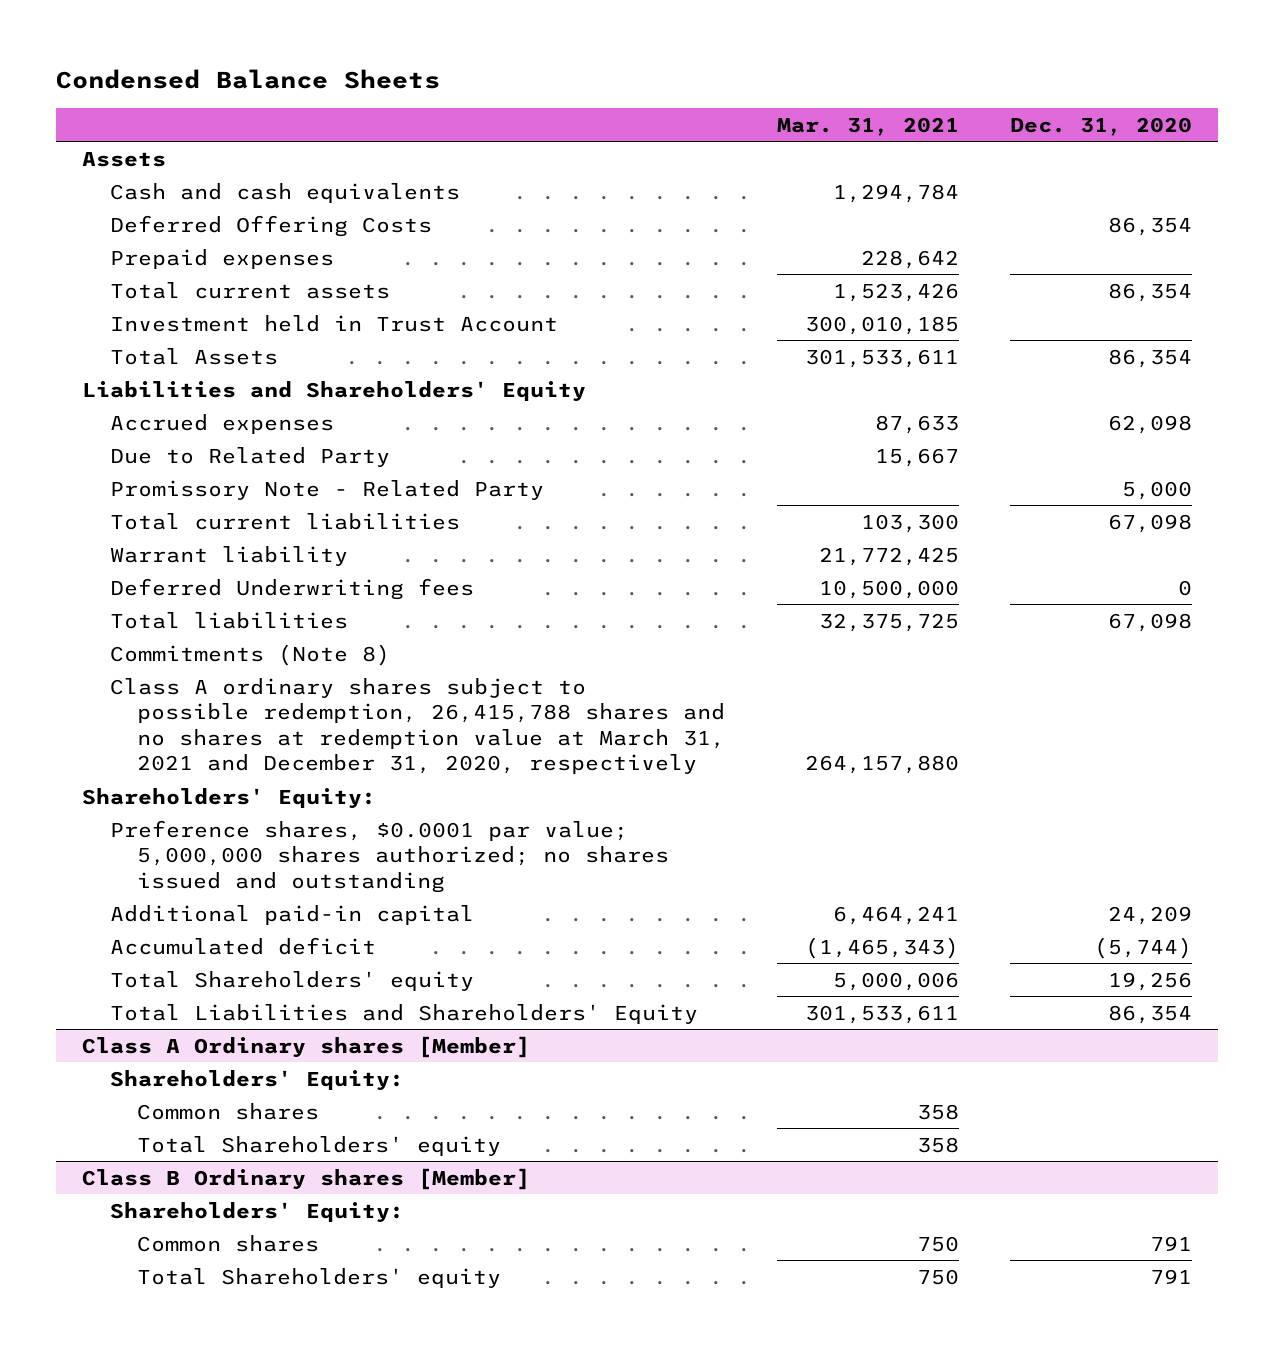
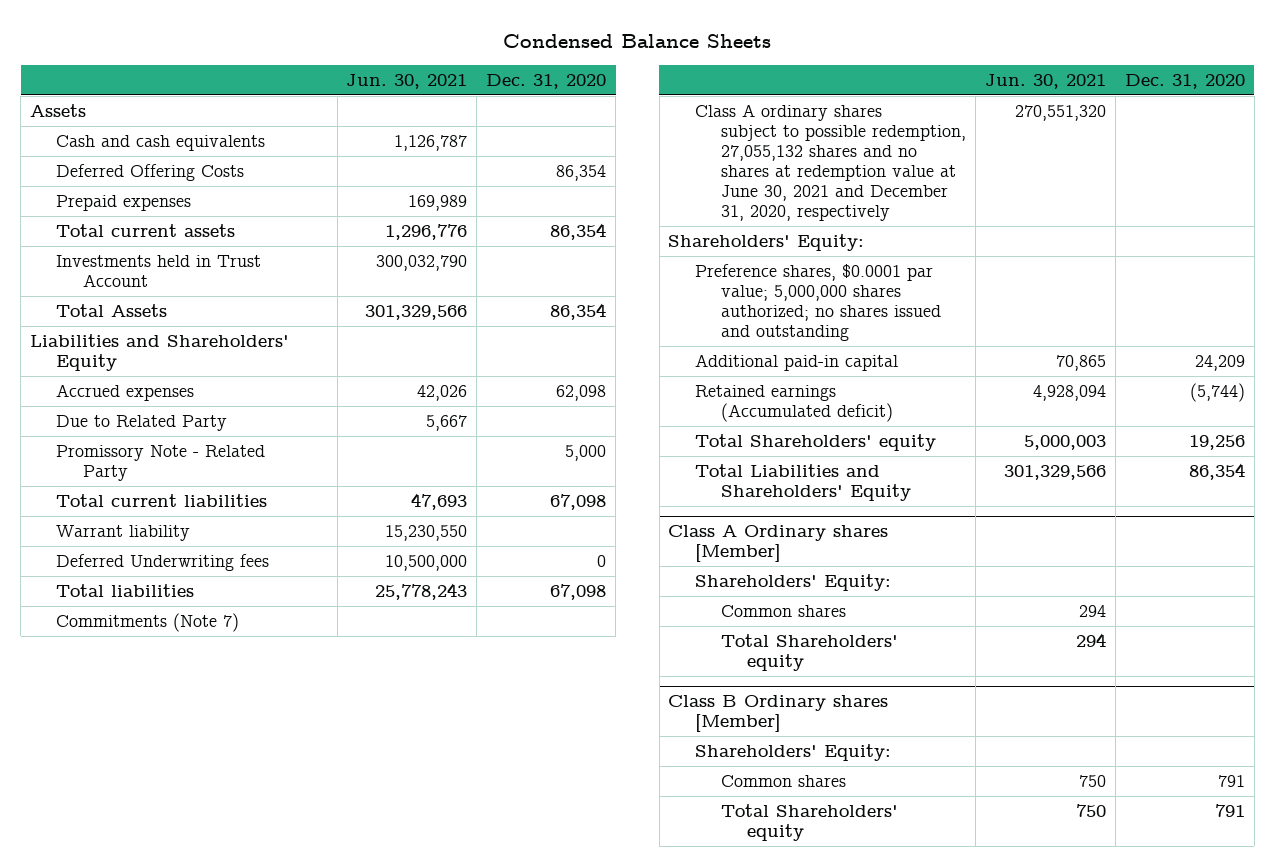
[776,116,959,136] Mar. 31, 2021 -> none
none -> [346,73,468,89] Jun. 30, 2021
[109,314,558,332] Investment held in Trust Account -> [56,254,262,287] Investments held in Trust Account
[109,643,390,666] Commitments (Note 8) -> [56,612,240,632] Commitments (Note 7)
[109,677,725,775] Class A ordinary shares subject to possible redemption, 26,415,788 shares and no shares at redemption value at March 31, 2021 and December 31, 2020, respectively -> [694,103,966,222] Class A ordinary shares subject to possible redemption, 27,055,132 shares and no shares at redemption value at June 30, 2021 and December 31, 2020, respectively
[109,936,376,955] Accumulated deficit -> [694,384,893,422] Retained earnings (Accumulated deficit)

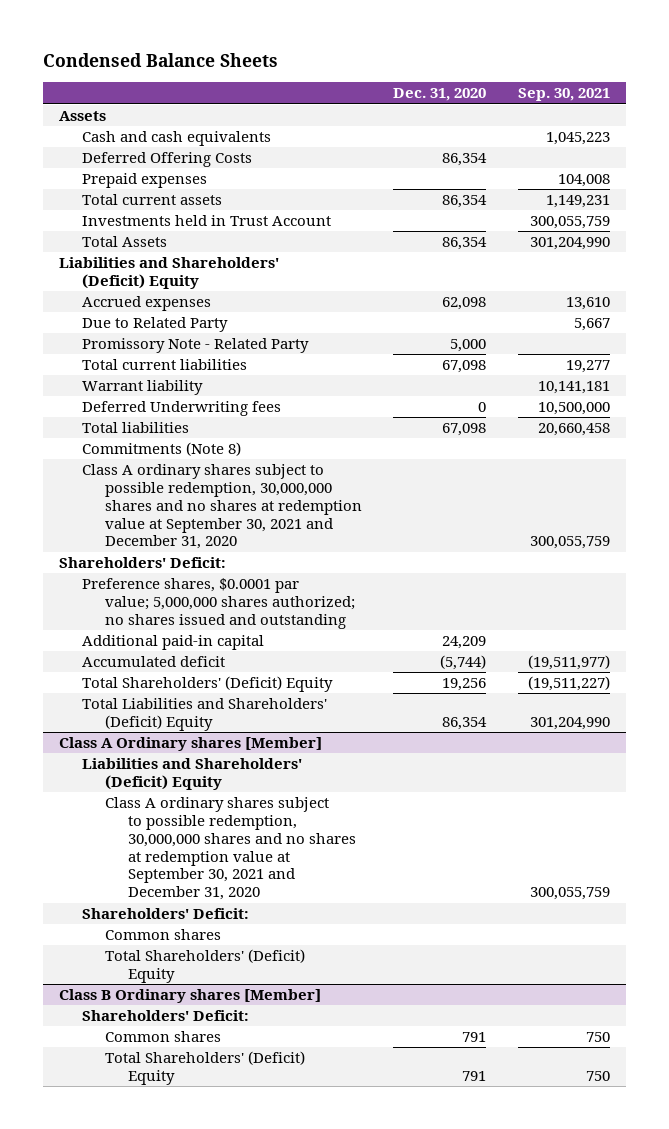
[346,73,468,89] Jun. 30, 2021 -> none
none -> [518,88,611,102] Sep. 30, 2021
[30,333,290,371] Liabilities and Shareholders' Equity -> [58,257,279,290] Liabilities and Shareholders' (Deficit) Equity
[56,612,240,632] Commitments (Note 7) -> [81,442,241,457] Commitments (Note 8)
[694,103,966,222] Class A ordinary shares subject to possible redemption, 27,055,132 shares and no shares at redemption value at June 30, 2021 and December 31, 2020, respectively -> [81,464,362,550] Class A ordinary shares subject to possible redemption, 30,000,000 shares and no shares at redemption value at September 30, 2021 and December 31, 2020
[668,233,865,251] Shareholders' Equity: -> [58,557,226,569] Shareholders' Deficit:
[694,384,893,422] Retained earnings (Accumulated deficit) -> [81,656,225,668] Accumulated deficit
[694,433,936,451] Total Shareholders' equity -> [81,676,333,693] Total Shareholders' (Deficit) Equity
[694,463,911,501] Total Liabilities and Shareholders' Equity -> [81,698,327,732] Total Liabilities and Shareholders' (Deficit) Equity
none -> [81,758,302,791] Liabilities and Shareholders' (Deficit) Equity
none -> [104,797,356,901] Class A ordinary shares subject to possible redemption, 30,000,000 shares and no shares at redemption value at September 30, 2021 and December 31, 2020
[694,573,891,591] Shareholders' Equity: -> [81,908,249,920] Shareholders' Deficit:
[720,633,898,671] Total Shareholders' equity -> [104,949,305,984] Total Shareholders' (Deficit) Equity
[694,743,891,761] Shareholders' Equity: -> [81,1010,249,1022] Shareholders' Deficit:
[720,803,898,841] Total Shareholders' equity -> [104,1051,305,1086] Total Shareholders' (Deficit) Equity

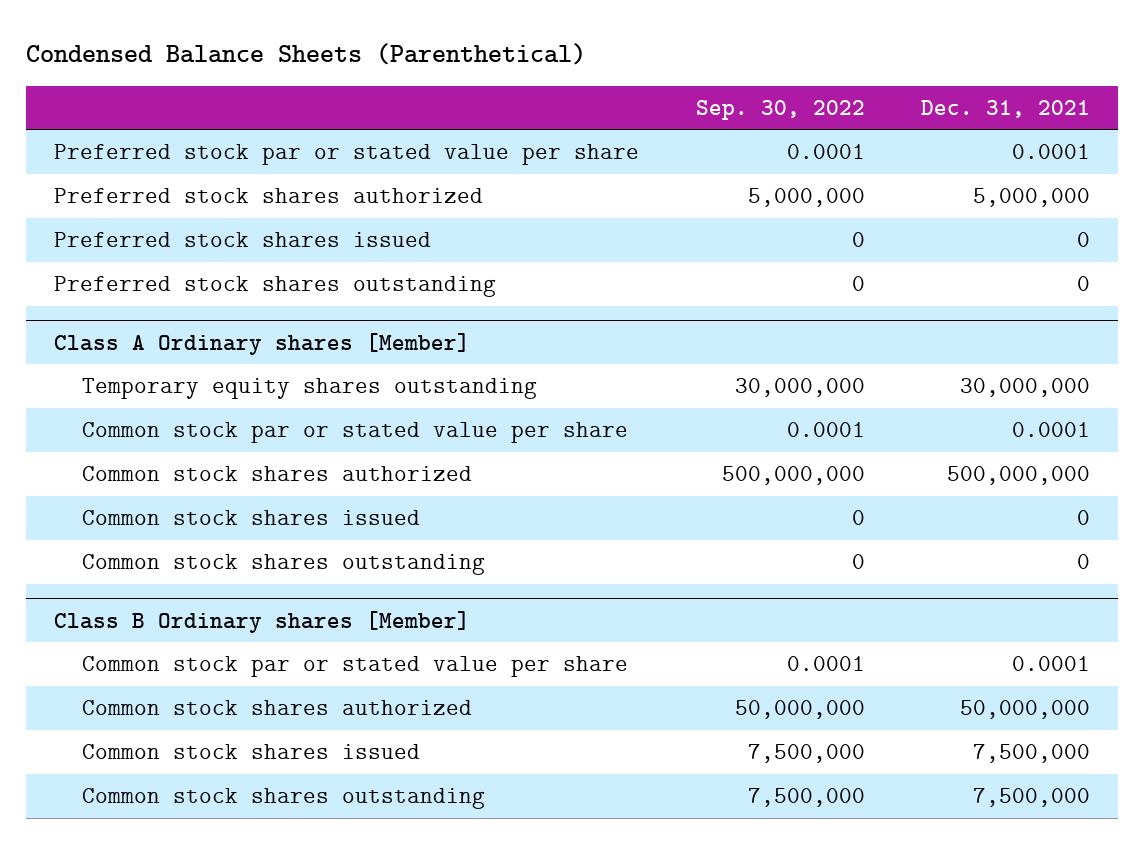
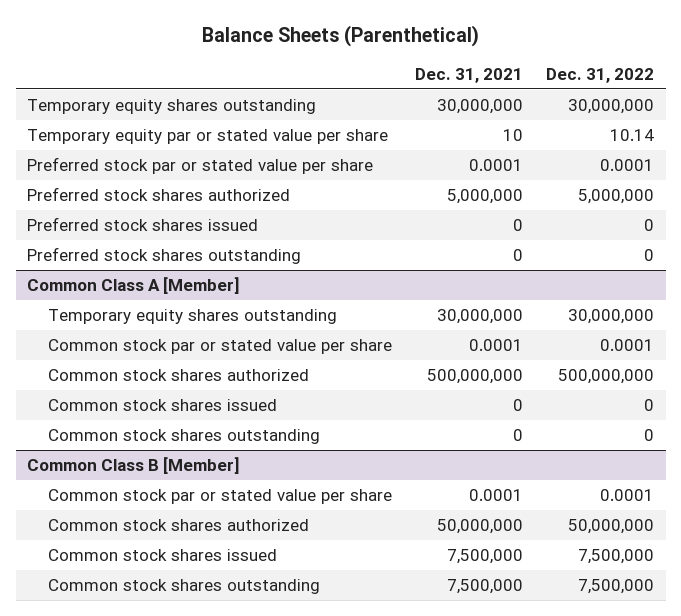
[25,43,586,66] Condensed Balance Sheets (Parenthetical) -> [201,25,479,48] Balance Sheets (Parenthetical)
[695,99,865,120] Sep. 30, 2022 -> none
none -> [545,68,654,84] Dec. 31, 2022
none -> [27,98,317,114] Temporary equity shares outstanding
none -> [27,128,389,144] Temporary equity par or stated value per share
[54,332,471,355] Class A Ordinary shares [Member] -> [27,276,241,294] Common Class A [Member]
[54,610,471,633] Class B Ordinary shares [Member] -> [27,456,241,474] Common Class B [Member]

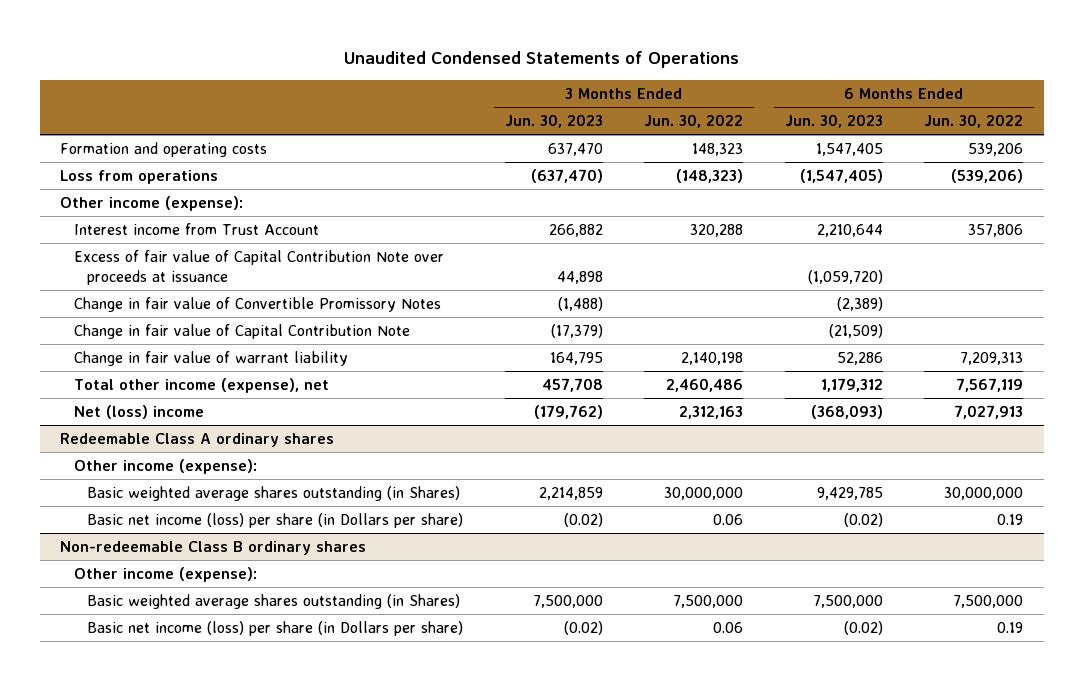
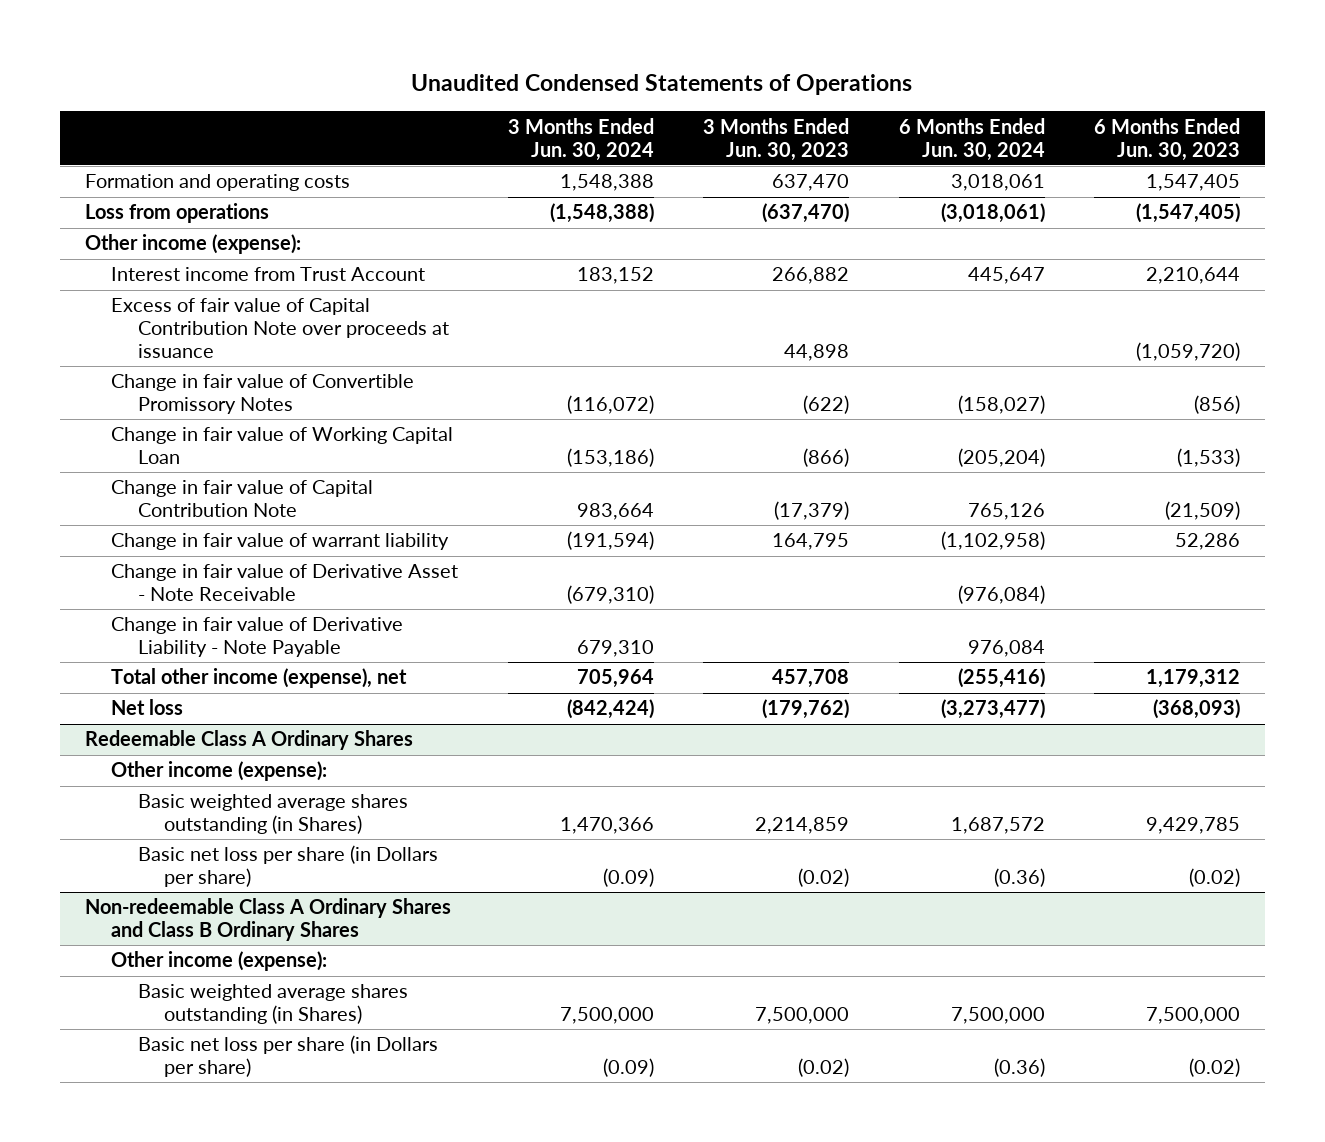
[644,113,744,128] Jun. 30, 2022 -> none
[924,113,1024,128] Jun. 30, 2022 -> none
none -> [507,117,654,161] 3 Months Ended Jun. 30, 2024
none -> [898,117,1045,161] 6 Months Ended Jun. 30, 2024
[557,296,603,311] (1,488) -> [803,395,850,415] (622)
[836,296,883,311] (2,389) -> [1193,395,1240,415] (856)
none -> [111,427,454,465] Change in fair value of Working Capital Loan
none -> [111,564,459,602] Change in fair value of Derivative Asset - Note Receivable
none -> [111,617,404,658] Change in fair value of Derivative Liability - Note Payable
[73,404,204,419] Net (loss) income -> [111,699,184,716] Net loss
[60,432,335,447] Redeemable Class A ordinary shares -> [85,730,414,751] Redeemable Class A Ordinary Shares
[87,512,464,528] Basic net income (loss) per share (in Dollars per share) -> [137,845,438,888] Basic net loss per share (in Dollars per share)
[60,540,367,555] Non-redeemable Class B ordinary shares -> [85,898,452,942] Non-redeemable Class A Ordinary Shares and Class B Ordinary Shares
[87,620,464,636] Basic net income (loss) per share (in Dollars per share) -> [137,1035,438,1078] Basic net loss per share (in Dollars per share)

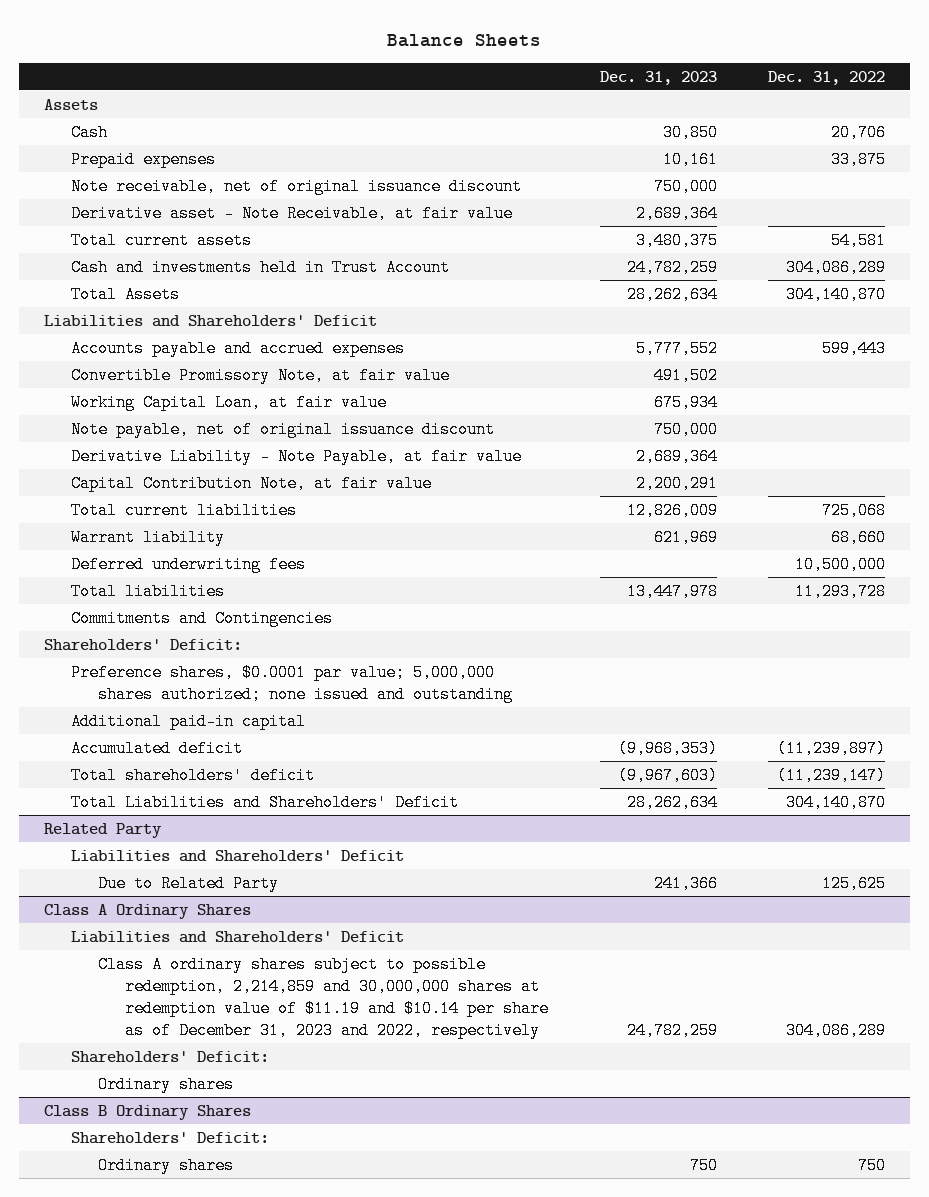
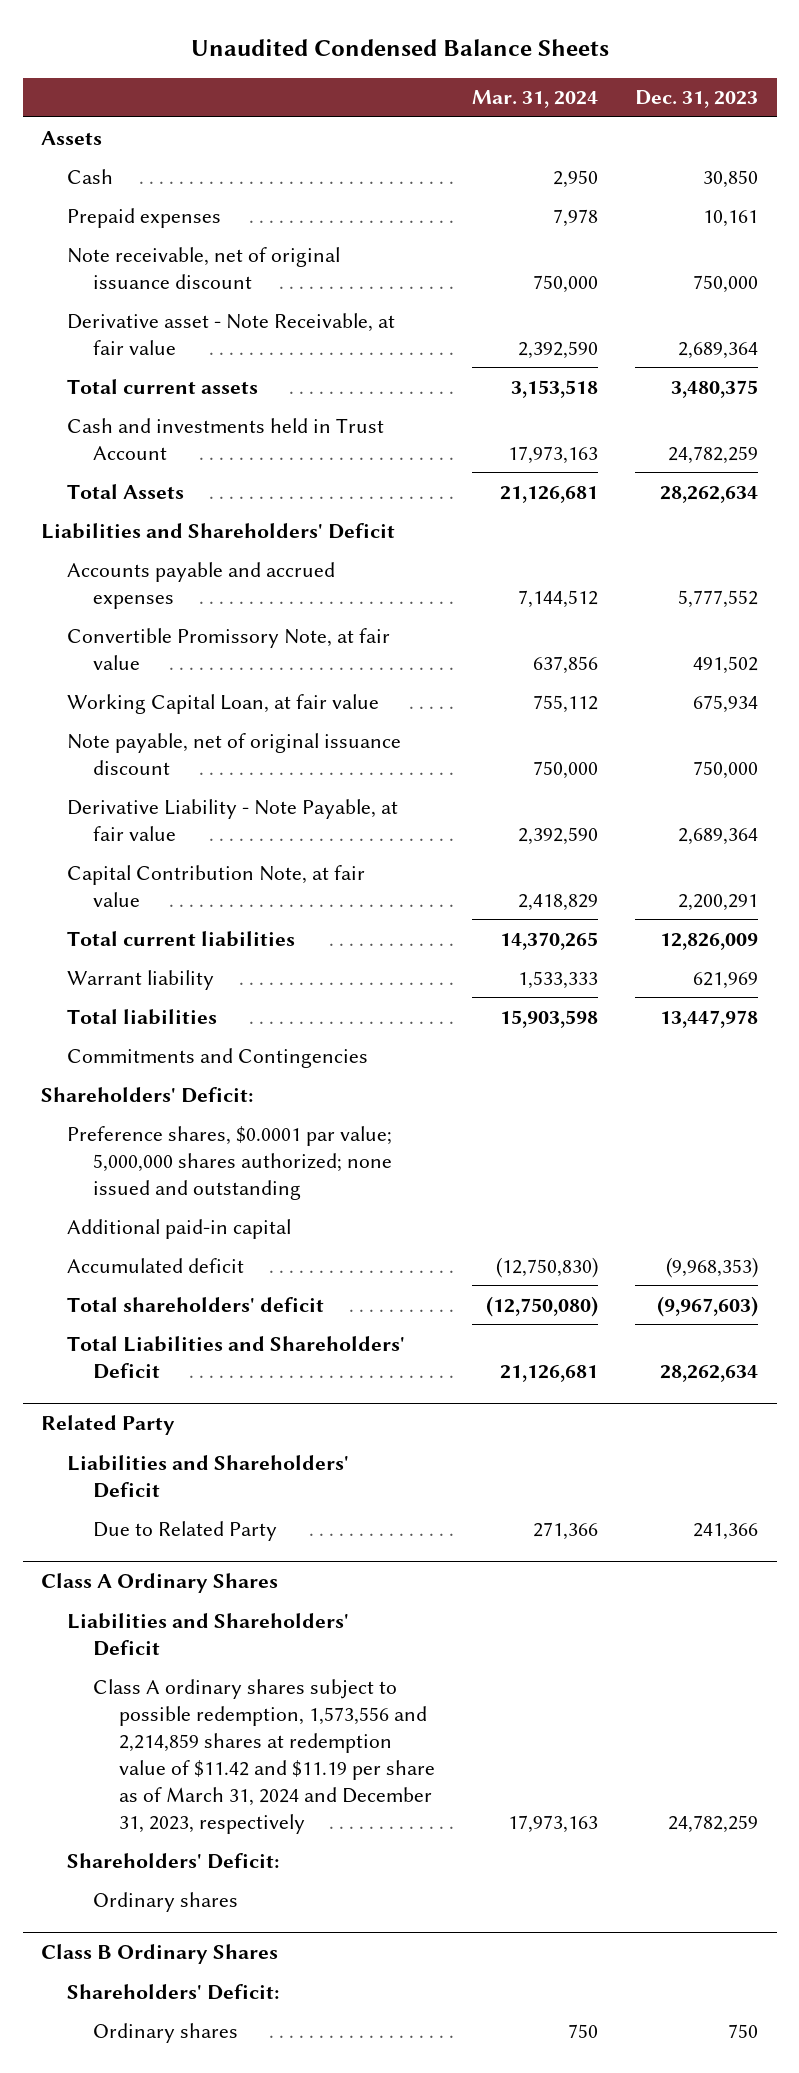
[387,33,542,47] Balance Sheets -> [190,39,609,57] Unaudited Condensed Balance Sheets
[767,70,885,85] Dec. 31, 2022 -> none
none -> [472,90,599,109] Mar. 31, 2024
[71,555,307,573] Deferred underwriting fees -> none
[98,955,550,1039] Class A ordinary shares subject to possible redemption, 2,214,859 and 30,000,000 shares at redemption value of $11.19 and $10.14 per share as of December 31, 2023 and 2022, respectively -> [93,1678,436,1834] Class A ordinary shares subject to possible redemption, 1,573,556 and 2,214,859 shares at redemption value of $11.42 and $11.19 per share as of March 31, 2024 and December 31, 2023, respectively

